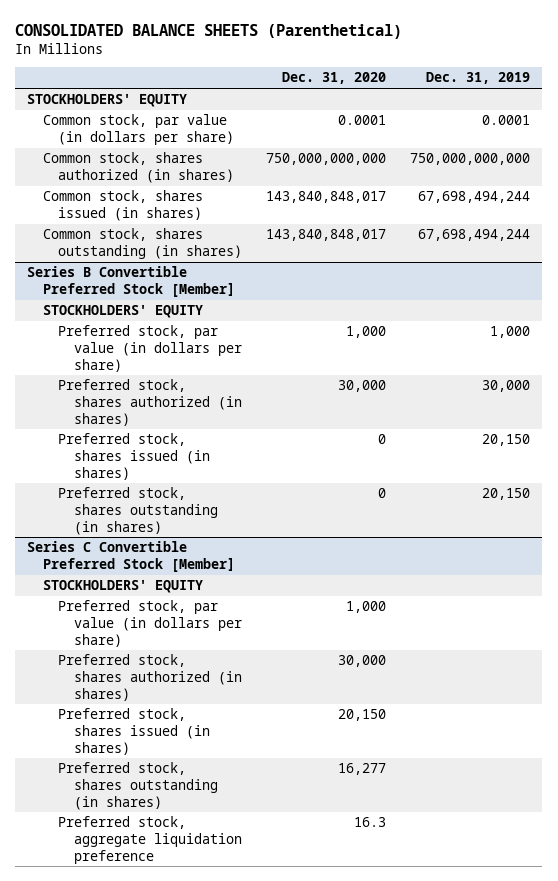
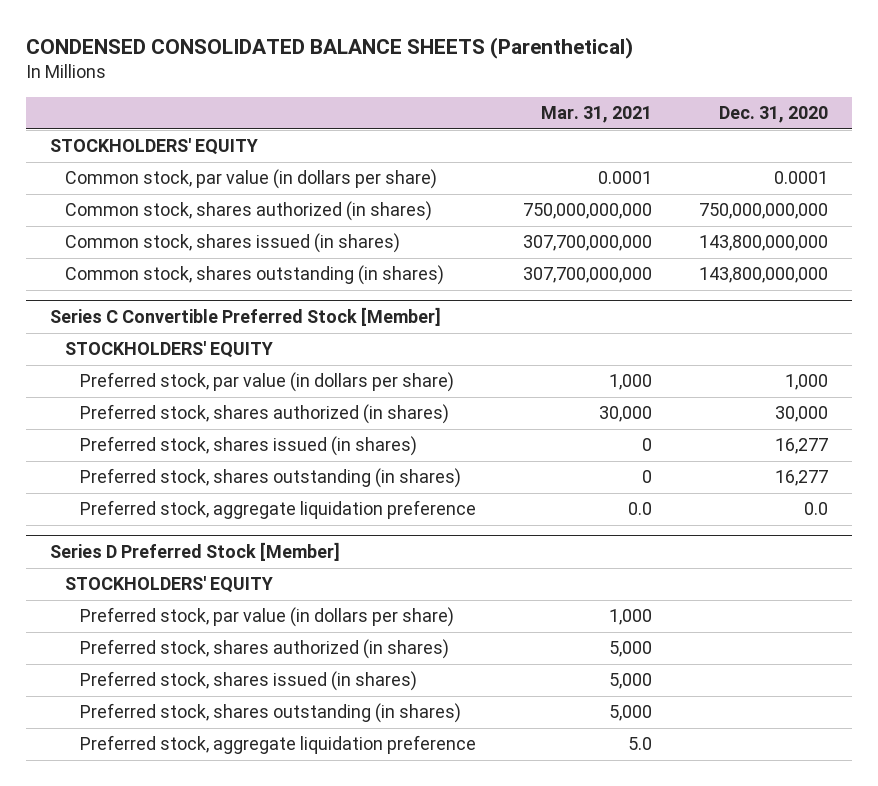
[15,24,403,40] CONSOLIDATED BALANCE SHEETS (Parenthetical) -> [25,37,633,60] CONDENSED CONSOLIDATED BALANCE SHEETS (Parenthetical)
[426,72,531,85] Dec. 31, 2019 -> none
none -> [541,106,653,124] Mar. 31, 2021
[27,266,235,297] Series B Convertible Preferred Stock [Member] -> none
[42,305,203,319] STOCKHOLDERS' EQUITY -> none
[58,325,242,372] Preferred stock, par value (in dollars per share) -> none
[58,379,242,426] Preferred stock, shares authorized (in shares) -> none
[58,433,210,480] Preferred stock, shares issued (in shares) -> none
[58,487,218,535] Preferred stock, shares outstanding (in shares) -> none
[266,191,387,204] 143,840,848,017 -> [699,235,829,252] 143,800,000,000
[266,229,387,242] 143,840,848,017 -> [699,267,829,284] 143,800,000,000
[338,709,387,722] 20,150 -> [775,438,829,455] 16,277
[354,817,387,828] 16.3 -> [804,502,829,516] 0.0
none -> [49,542,340,562] Series D Preferred Stock [Member]
none -> [64,576,273,594] STOCKHOLDERS' EQUITY
none -> [79,607,454,628] Preferred stock, par value (in dollars per share)
none -> [79,639,449,660] Preferred stock, shares authorized (in shares)
none -> [79,671,417,692] Preferred stock, shares issued (in shares)
none -> [79,703,461,724] Preferred stock, shares outstanding (in shares)
none -> [79,735,476,755] Preferred stock, aggregate liquidation preference

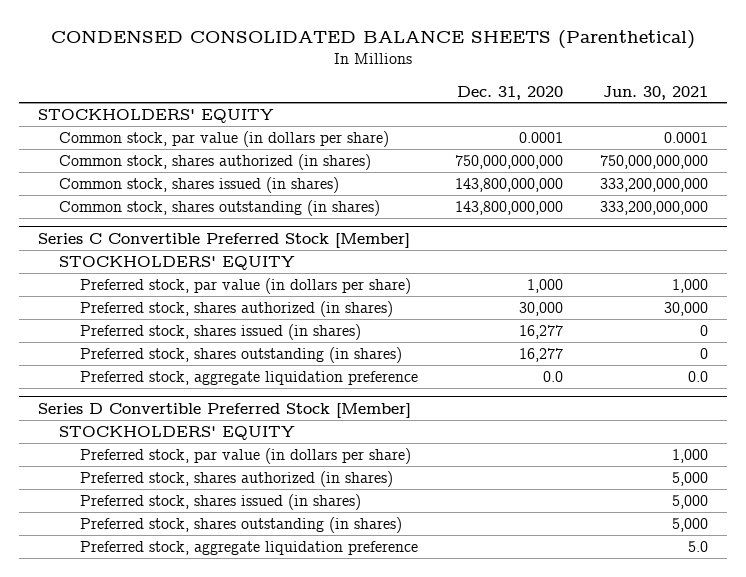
[541,106,653,124] Mar. 31, 2021 -> none
none -> [603,85,709,100] Jun. 30, 2021
[49,542,340,562] Series D Preferred Stock [Member] -> [37,402,411,418] Series D Convertible Preferred Stock [Member]

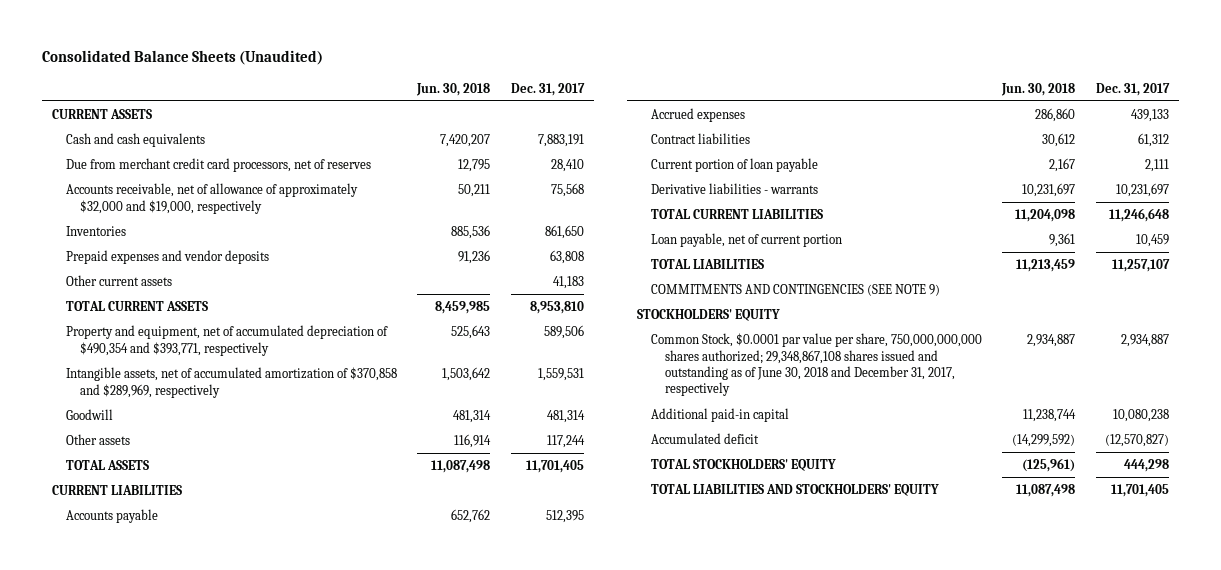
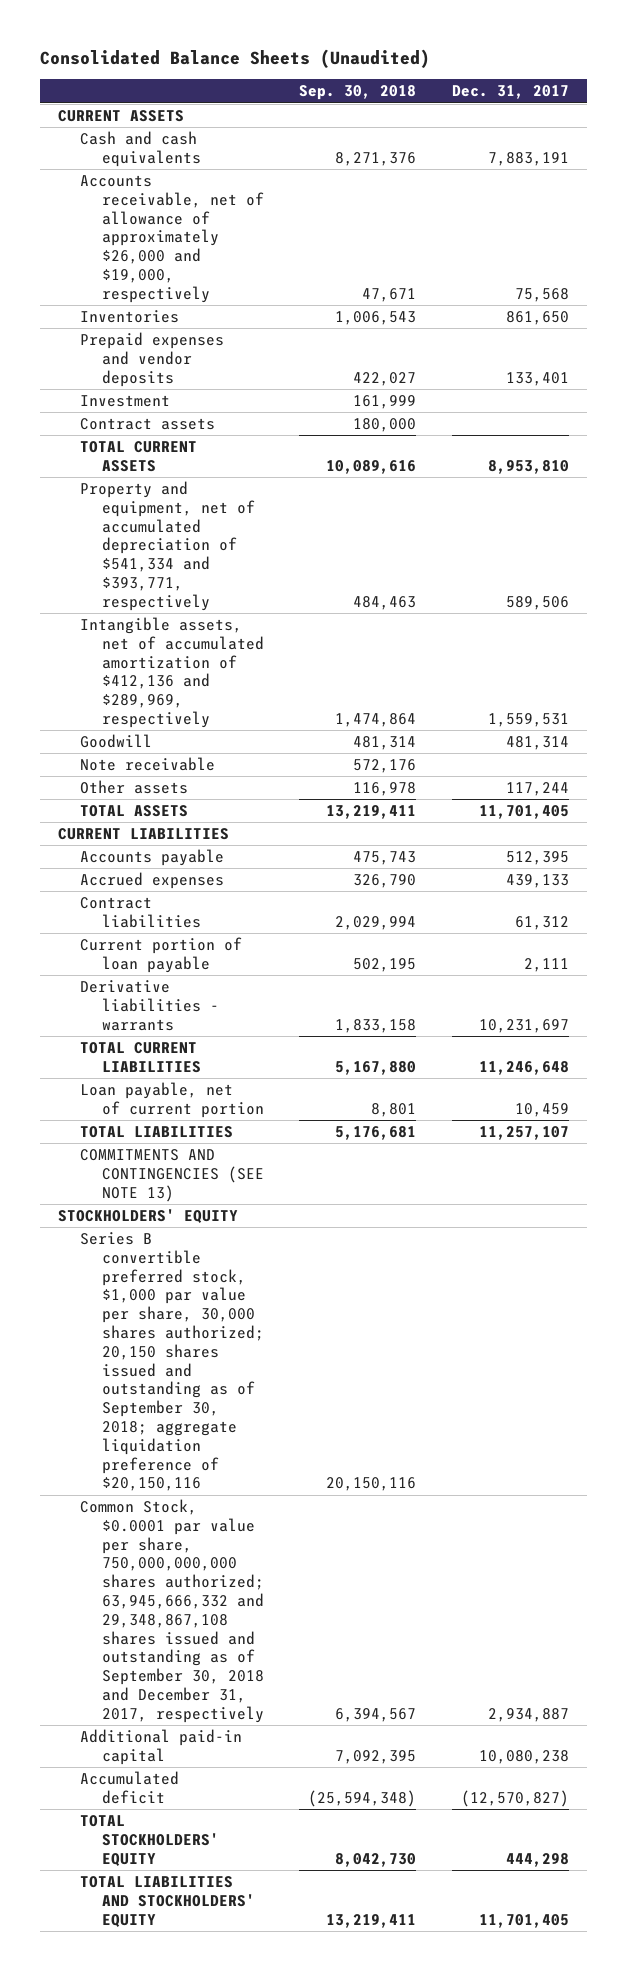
[416,82,491,96] Jun. 30, 2018 -> none
none -> [299,85,417,101] Sep. 30, 2018
[65,158,371,173] Due from merchant credit card processors, net of reserves -> none
[65,183,358,214] Accounts receivable, net of allowance of approximately $32,000 and $19,000, respectively -> [79,175,264,303] Accounts receivable, net of allowance of approximately $26,000 and $19,000, respectively
[65,275,172,287] Other current assets -> none
[549,250,584,265] 63,808 -> [505,371,569,386] 133,401
none -> [79,395,170,408] Investment
none -> [79,418,215,431] Contract assets
[65,325,388,356] Property and equipment, net of accumulated depreciation of $490,354 and $393,771, respectively -> [79,481,255,611] Property and equipment, net of accumulated depreciation of $541,334 and $393,771, respectively
[65,367,397,398] Intangible assets, net of accumulated amortization of $370,858 and $289,969, respectively -> [79,617,264,729] Intangible assets, net of accumulated amortization of $412,136 and $289,969, respectively
none -> [79,757,215,772] Note receivable
[650,284,940,297] COMMITMENTS AND CONTINGENCIES (SEE NOTE 9) -> [79,1149,264,1202] COMMITMENTS AND CONTINGENCIES (SEE NOTE 13)
none -> [79,1232,264,1492] Series B convertible preferred stock, $1,000 par value per share, 30,000 shares authorized; 20,150 shares issued and outstanding as of September 30, 2018; aggregate liquidation preference of $20,150,116
[650,333,982,397] Common Stock, $0.0001 par value per share, 750,000,000,000 shares authorized; 29,348,867,108 shares issued and outstanding as of June 30, 2018 and December 31, 2017, respectively -> [79,1499,264,1723] Common Stock, $0.0001 par value per share, 750,000,000,000 shares authorized; 63,945,666,332 and 29,348,867,108 shares issued and outstanding as of September 30, 2018 and December 31, 2017, respectively

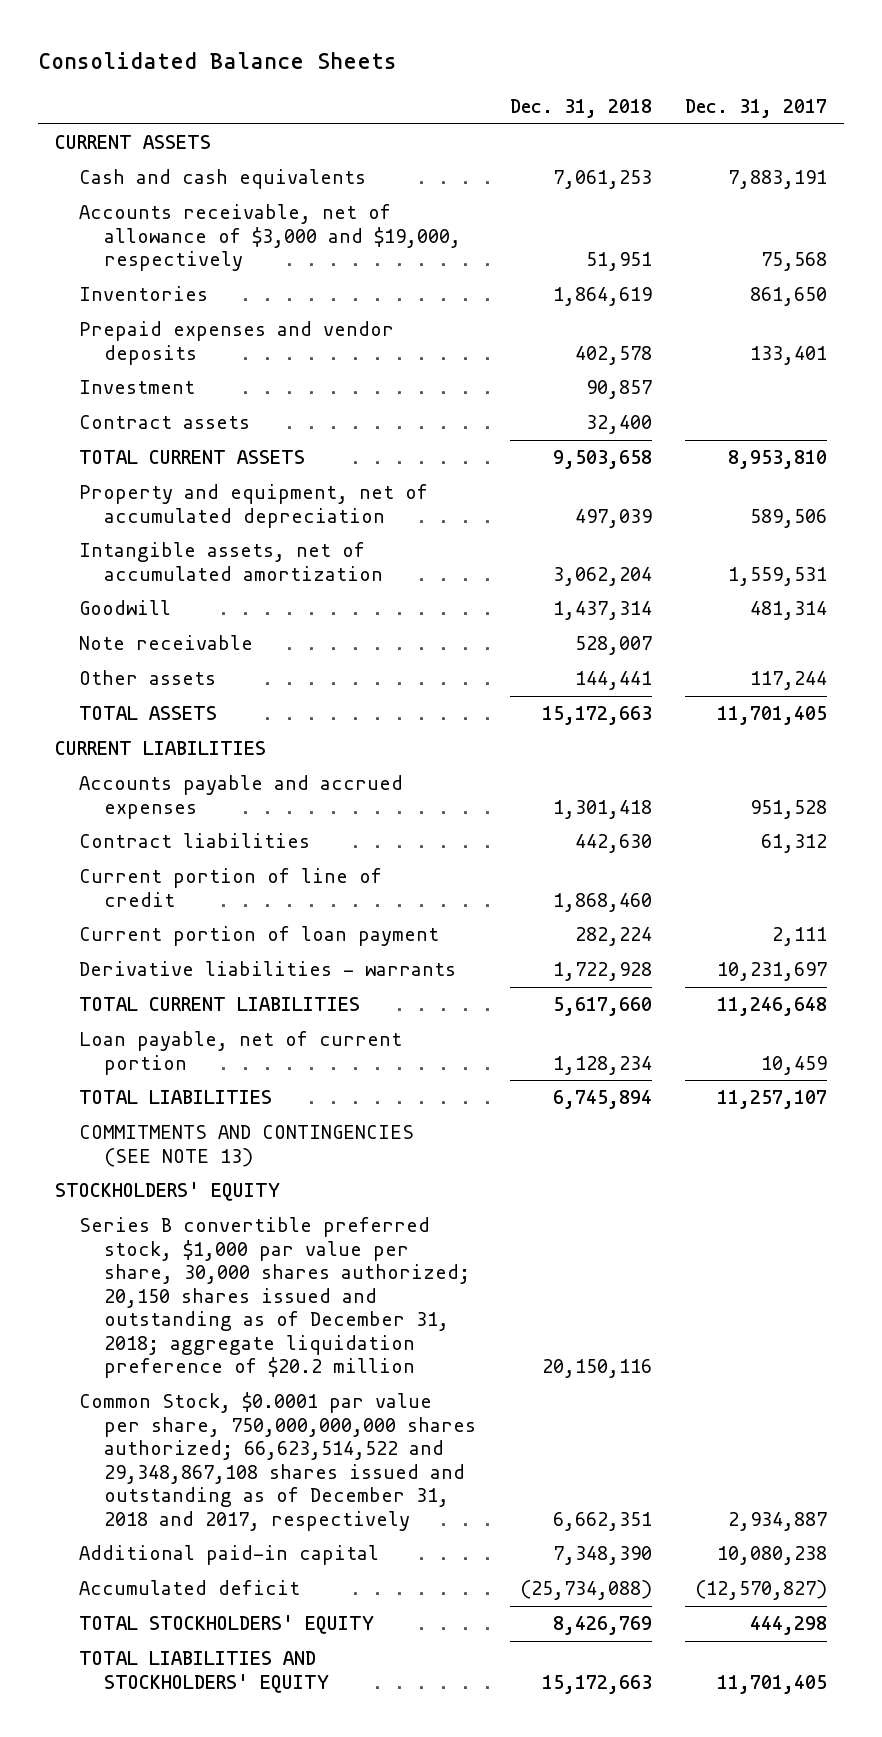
[40,49,431,69] Consolidated Balance Sheets (Unaudited) -> [38,51,398,69] Consolidated Balance Sheets
[299,85,417,101] Sep. 30, 2018 -> none
none -> [509,99,652,119] Dec. 31, 2018
[79,175,264,303] Accounts receivable, net of allowance of approximately $26,000 and $19,000, respectively -> [79,204,462,272] Accounts receivable, net of allowance of $3,000 and $19,000, respectively
[79,481,255,611] Property and equipment, net of accumulated depreciation of $541,334 and $393,771, respectively -> [79,484,429,528] Property and equipment, net of accumulated depreciation
[79,617,264,729] Intangible assets, net of accumulated amortization of $412,136 and $289,969, respectively -> [79,542,384,581] Intangible assets, net of accumulated amortization
[79,849,224,867] Accounts payable -> none
[79,872,224,890] Accrued expenses -> none
none -> [79,775,404,819] Accounts payable and accrued expenses
none -> [79,868,383,907] Current portion of line of credit
[79,937,242,973] Current portion of loan payable -> [79,926,440,947] Current portion of loan payment
[79,1232,264,1492] Series B convertible preferred stock, $1,000 par value per share, 30,000 shares authorized; 20,150 shares issued and outstanding as of September 30, 2018; aggregate liquidation preference of $20,150,116 -> [79,1217,471,1379] Series B convertible preferred stock, $1,000 par value per share, 30,000 shares authorized; 20,150 shares issued and outstanding as of December 31, 2018; aggregate liquidation preference of $20.2 million
[79,1499,264,1723] Common Stock, $0.0001 par value per share, 750,000,000,000 shares authorized; 63,945,666,332 and 29,348,867,108 shares issued and outstanding as of September 30, 2018 and December 31, 2017, respectively -> [79,1392,477,1531] Common Stock, $0.0001 par value per share, 750,000,000,000 shares authorized; 66,623,514,522 and 29,348,867,108 shares issued and outstanding as of December 31, 2018 and 2017, respectively

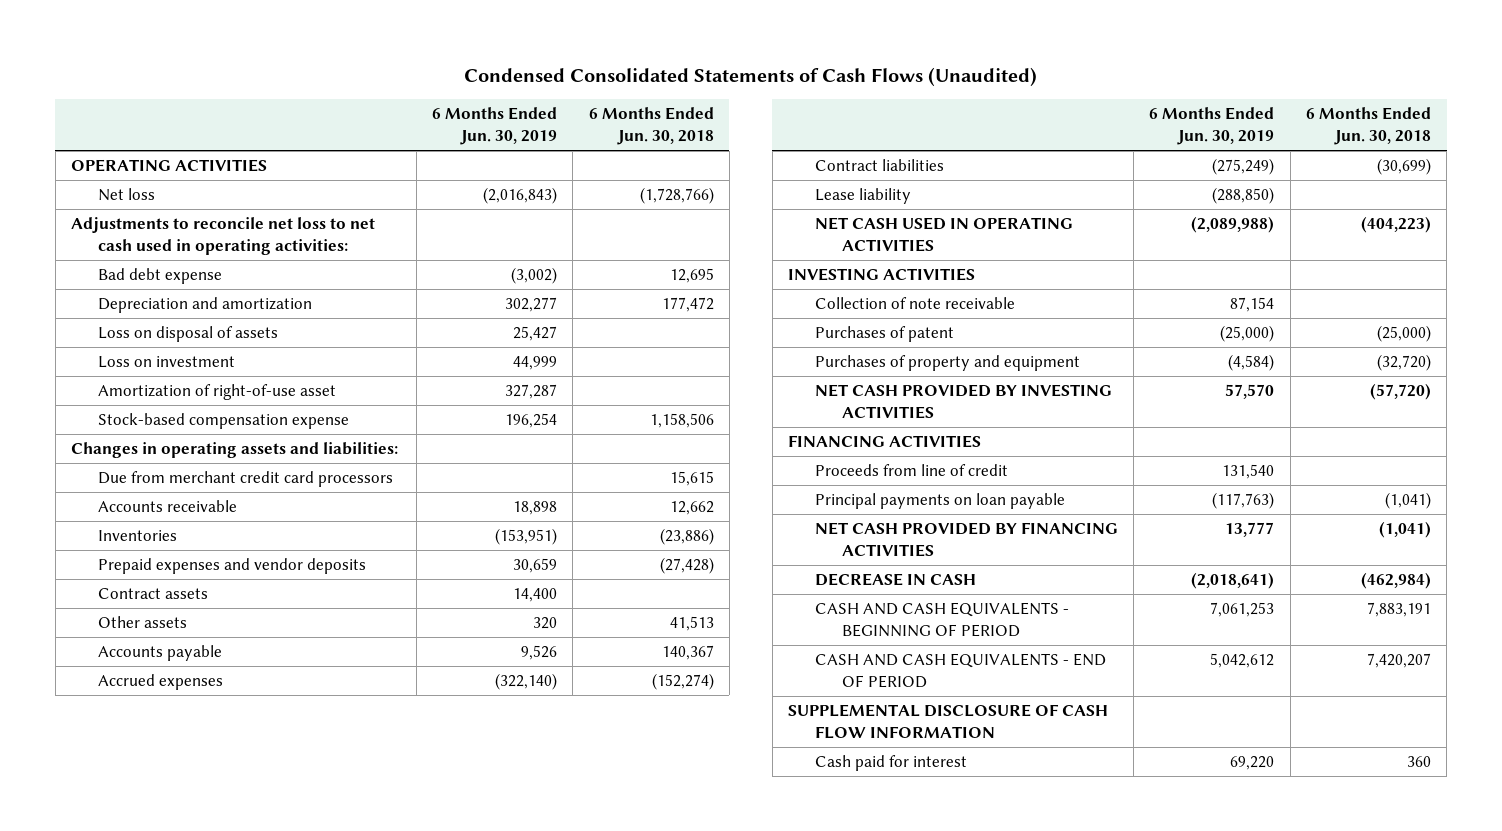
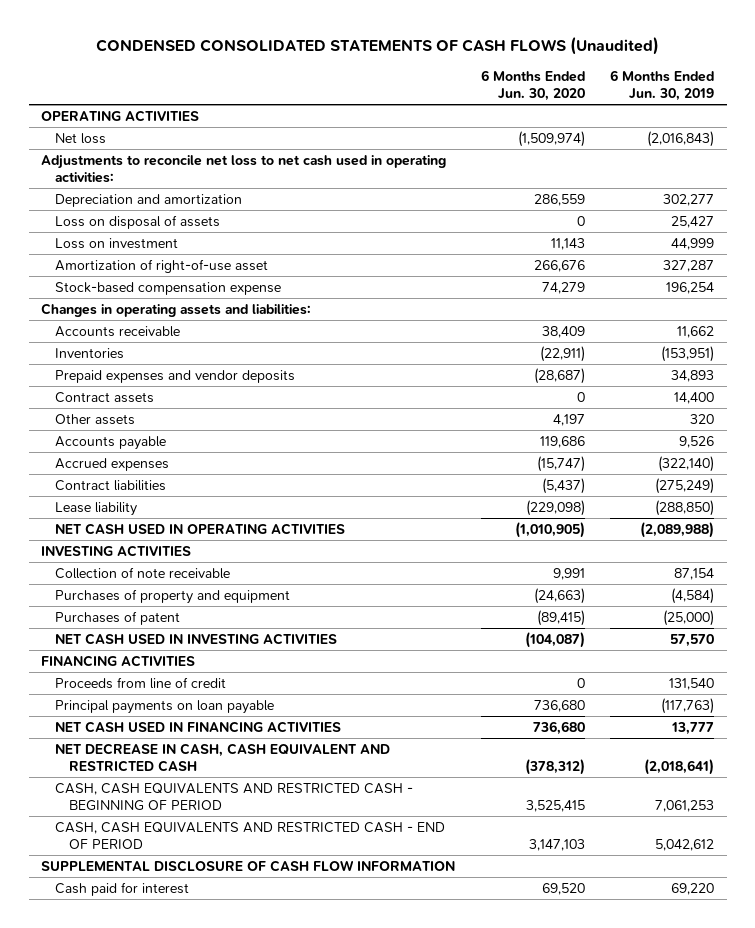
[463,66,1037,87] Condensed Consolidated Statements of Cash Flows (Unaudited) -> [95,36,659,55] CONDENSED CONSOLIDATED STATEMENTS OF CASH FLOWS (Unaudited)
[588,107,714,146] 6 Months Ended Jun. 30, 2018 -> none
none -> [480,69,585,101] 6 Months Ended Jun. 30, 2020
[97,268,222,285] Bad debt expense -> none
[97,471,393,488] Due from merchant credit card processors -> none
[513,501,558,516] 18,898 -> [676,326,714,339] 11,662
[513,558,558,574] 30,659 -> [670,370,714,383] 34,893
[814,326,954,343] Purchases of patent -> [55,611,181,626] Purchases of patent
[814,384,1112,420] NET CASH PROVIDED BY INVESTING ACTIVITIES -> [55,633,338,646] NET CASH USED IN INVESTING ACTIVITIES
[814,522,1118,558] NET CASH PROVIDED BY FINANCING ACTIVITIES -> [55,721,342,734] NET CASH USED IN FINANCING ACTIVITIES
[814,573,976,587] DECREASE IN CASH -> [55,743,391,773] NET DECREASE IN CASH, CASH EQUIVALENT AND RESTRICTED CASH
[814,602,1069,638] CASH AND CASH EQUIVALENTS - BEGINNING OF PERIOD -> [55,783,414,812] CASH, CASH EQUIVALENTS AND RESTRICTED CASH - BEGINNING OF PERIOD
[814,653,1106,689] CASH AND CASH EQUIVALENTS - END OF PERIOD -> [55,822,446,850] CASH, CASH EQUIVALENTS AND RESTRICTED CASH - END OF PERIOD

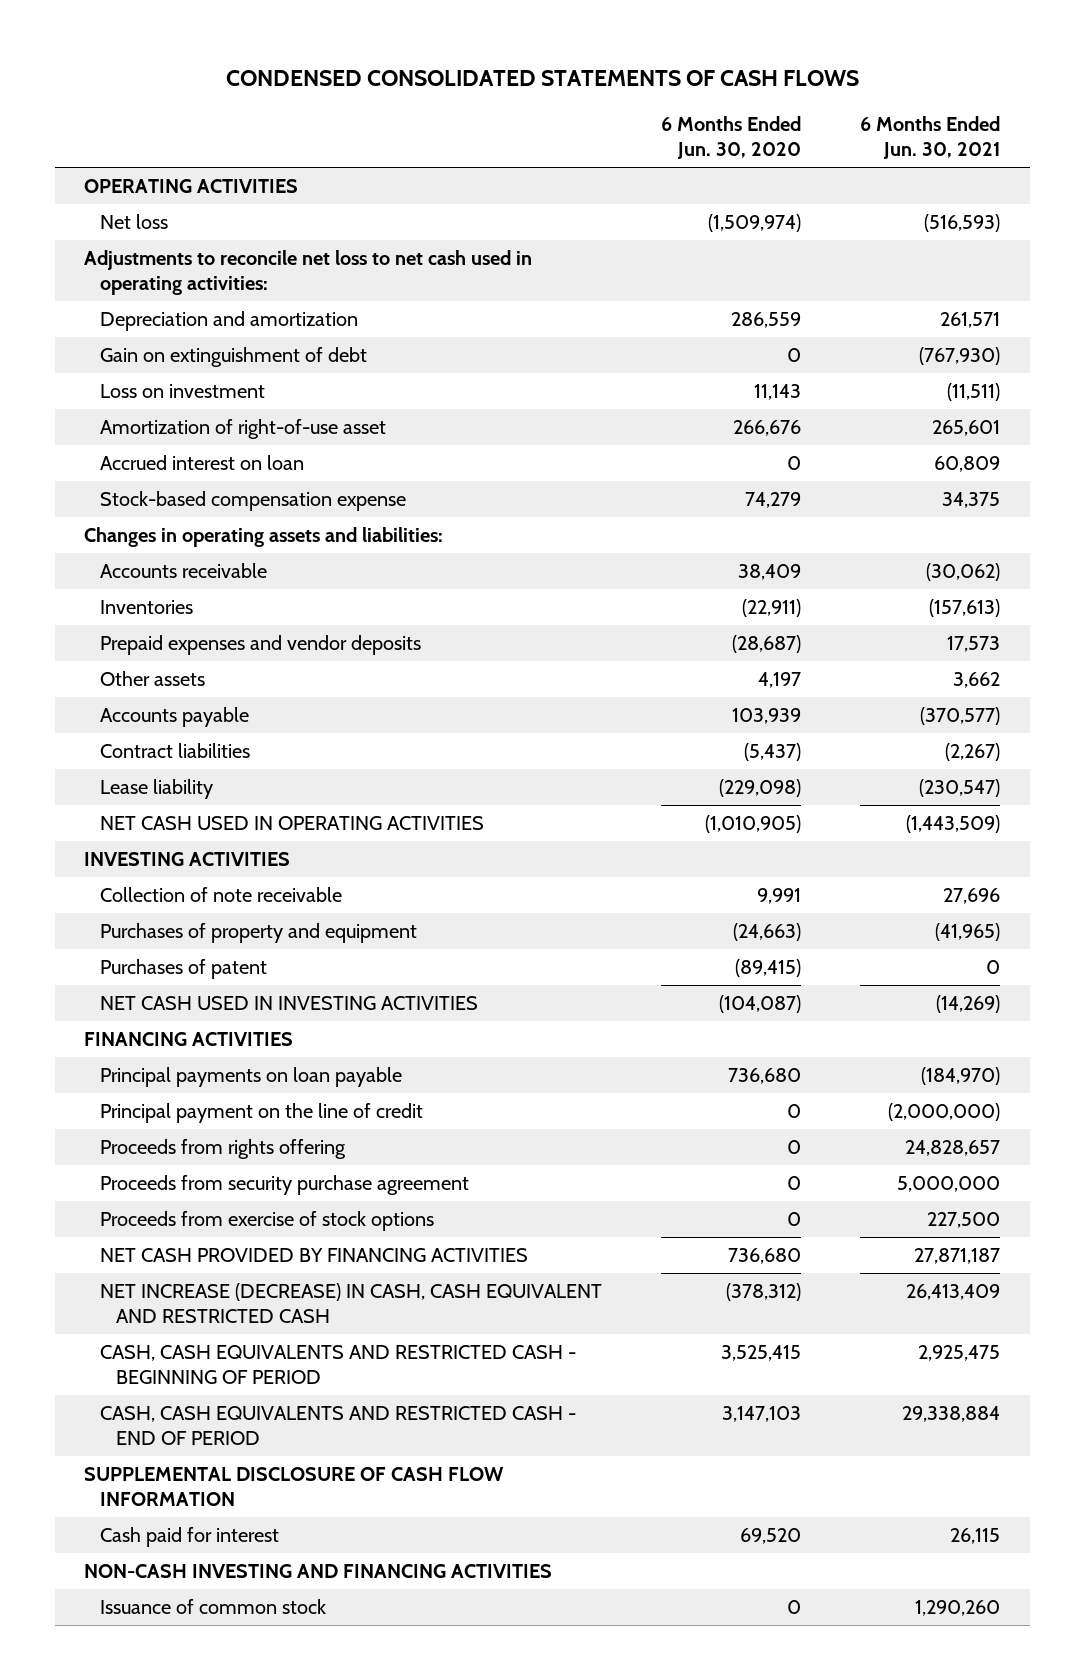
[95,36,659,55] CONDENSED CONSOLIDATED STATEMENTS OF CASH FLOWS (Unaudited) -> [226,70,860,87] CONDENSED CONSOLIDATED STATEMENTS OF CASH FLOWS
[609,69,714,101] 6 Months Ended Jun. 30, 2019 -> none
none -> [860,116,1001,160] 6 Months Ended Jun. 30, 2021
[55,215,221,230] Loss on disposal of assets -> none
none -> [100,346,368,367] Gain on extinguishment of debt
none -> [100,454,305,470] Accrued interest on loan
[55,392,155,404] Contract assets -> none
[55,458,170,472] Accrued expenses -> none
[539,436,585,449] 119,686 -> [732,707,802,724] 103,939
[55,677,227,690] Proceeds from line of credit -> none
none -> [100,1102,424,1123] Principal payment on the line of credit
none -> [100,1138,347,1159] Proceeds from rights offering
none -> [100,1174,470,1195] Proceeds from security purchase agreement
none -> [100,1210,435,1231] Proceeds from exercise of stock options
[55,721,342,734] NET CASH USED IN FINANCING ACTIVITIES -> [100,1247,529,1262] NET CASH PROVIDED BY FINANCING ACTIVITIES
[55,743,391,773] NET DECREASE IN CASH, CASH EQUIVALENT AND RESTRICTED CASH -> [100,1282,603,1324] NET INCREASE (DECREASE) IN CASH, CASH EQUIVALENT AND RESTRICTED CASH
none -> [84,1563,553,1578] NON-CASH INVESTING AND FINANCING ACTIVITIES
none -> [100,1598,327,1614] Issuance of common stock

